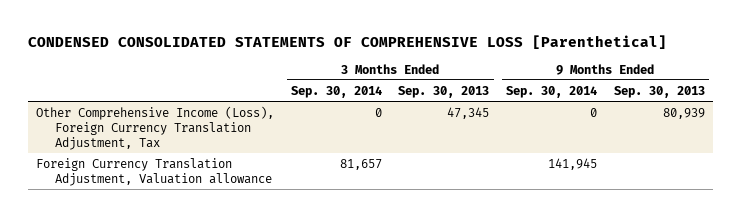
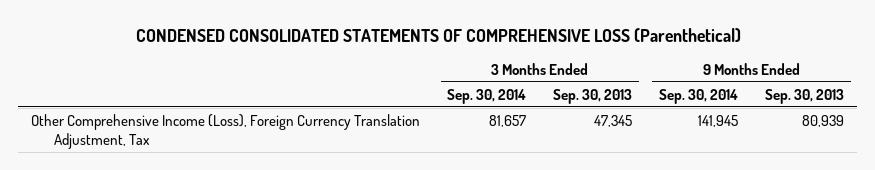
[27,34,667,49] CONDENSED CONSOLIDATED STATEMENTS OF COMPREHENSIVE LOSS [Parenthetical] -> [135,27,741,42] CONDENSED CONSOLIDATED STATEMENTS OF COMPREHENSIVE LOSS (Parenthetical)
[36,157,272,186] Foreign Currency Translation Adjustment, Valuation allowance -> none
[374,107,382,117] 0 -> [489,115,527,128] 81,657
[590,107,598,117] 0 -> [698,115,739,128] 141,945

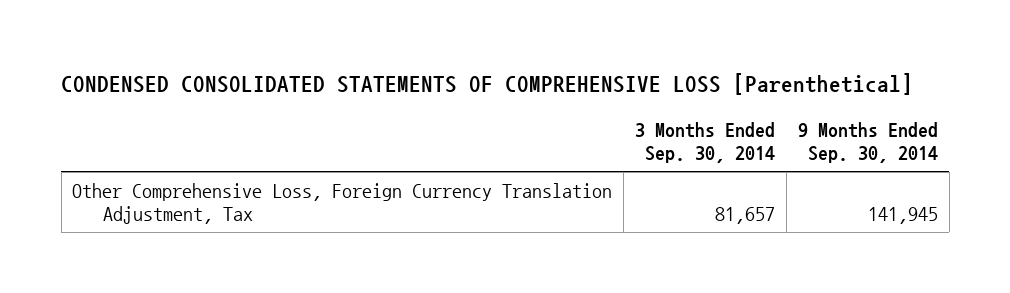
[135,27,741,42] CONDENSED CONSOLIDATED STATEMENTS OF COMPREHENSIVE LOSS (Parenthetical) -> [61,73,914,96] CONDENSED CONSOLIDATED STATEMENTS OF COMPREHENSIVE LOSS [Parenthetical]
[553,88,633,104] Sep. 30, 2013 -> none
[764,88,844,104] Sep. 30, 2013 -> none
[31,114,421,149] Other Comprehensive Income (Loss), Foreign Currency Translation Adjustment, Tax -> [72,183,613,224] Other Comprehensive Loss, Foreign Currency Translation Adjustment, Tax

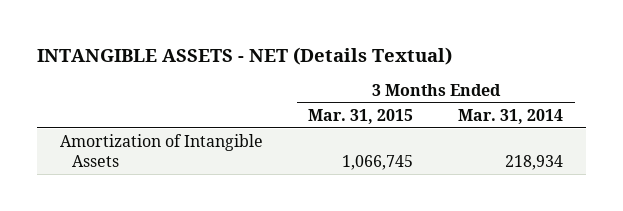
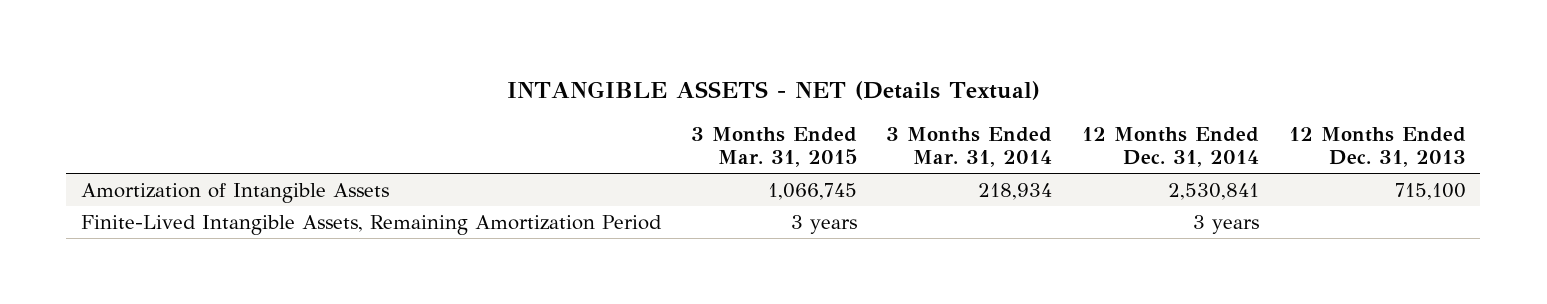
none -> [1081,126,1259,168] 12 Months Ended Dec. 31, 2014
none -> [1288,126,1466,168] 12 Months Ended Dec. 31, 2013
none -> [80,214,662,235] Finite-Lived Intangible Assets, Remaining Amortization Period

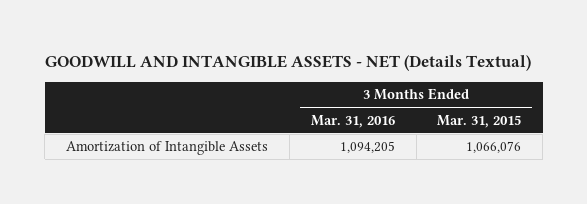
[507,80,1041,100] INTANGIBLE ASSETS - NET (Details Textual) -> [44,55,531,72] GOODWILL AND INTANGIBLE ASSETS - NET (Details Textual)
[886,126,1053,168] 3 Months Ended Mar. 31, 2014 -> none
[1081,126,1259,168] 12 Months Ended Dec. 31, 2014 -> none
[1288,126,1466,168] 12 Months Ended Dec. 31, 2013 -> none
none -> [310,114,395,128] Mar. 31, 2016
[80,214,662,235] Finite-Lived Intangible Assets, Remaining Amortization Period -> none
[767,182,857,200] 1,066,745 -> [466,141,522,154] 1,066,076

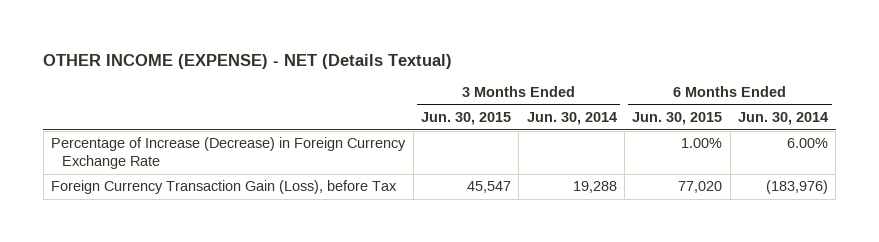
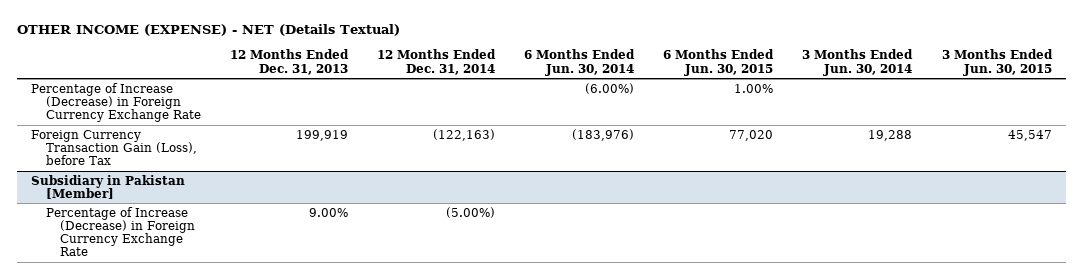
none -> [229,49,349,75] 12 Months Ended Dec. 31, 2013
none -> [376,49,496,75] 12 Months Ended Dec. 31, 2014
[786,138,828,149] 6.00% -> [585,82,635,94] (6.00%)
none -> [31,174,186,199] Subsidiary in Pakistan [Member]
none -> [45,206,195,257] Percentage of Increase (Decrease) in Foreign Currency Exchange Rate

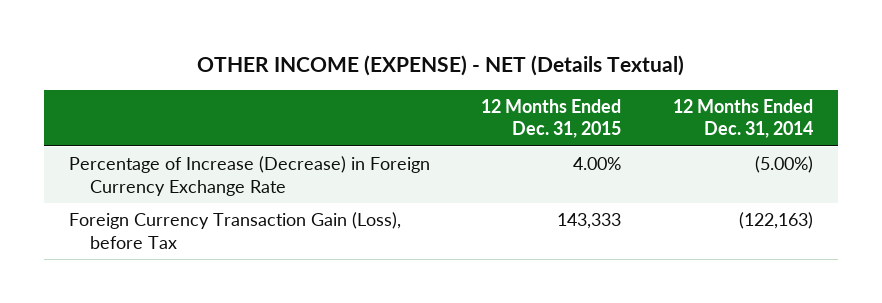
[229,49,349,75] 12 Months Ended Dec. 31, 2013 -> none
[524,49,636,76] 6 Months Ended Jun. 30, 2014 -> none
[663,49,775,76] 6 Months Ended Jun. 30, 2015 -> none
[802,49,914,76] 3 Months Ended Jun. 30, 2014 -> none
[941,49,1053,76] 3 Months Ended Jun. 30, 2015 -> none
none -> [481,98,622,139] 12 Months Ended Dec. 31, 2015
[31,82,201,123] Percentage of Increase (Decrease) in Foreign Currency Exchange Rate -> none
[31,174,186,199] Subsidiary in Pakistan [Member] -> none
[31,129,197,166] Foreign Currency Transaction Gain (Loss), before Tax -> [69,212,402,249] Foreign Currency Transaction Gain (Loss), before Tax

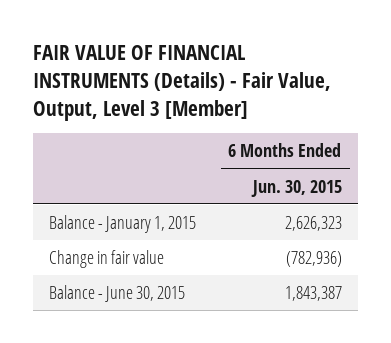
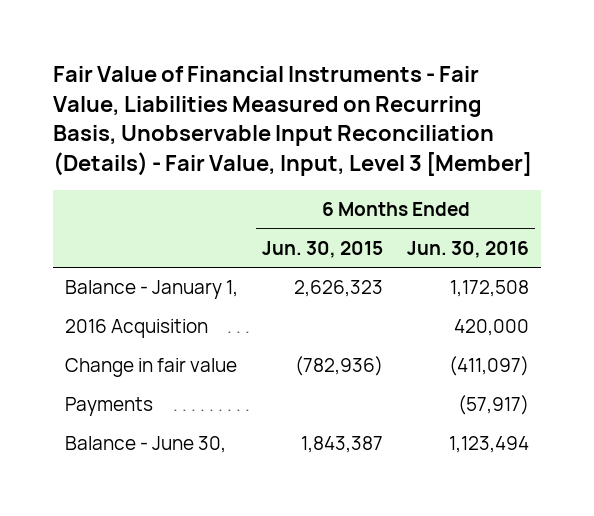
[32,45,331,121] FAIR VALUE OF FINANCIAL INSTRUMENTS (Details) - Fair Value, Output, Level 3 [Member] -> [52,66,532,176] Fair Value of Financial Instruments - Fair Value, Liabilities Measured on Recurring Basis, Unobservable Input Reconciliation (Details) - Fair Value, Input, Level 3 [Member]
none -> [407,240,530,258] Jun. 30, 2016
[49,214,197,233] Balance - January 1, 2015 -> [64,280,238,300] Balance - January 1,
none -> [64,319,208,339] 2016 Acquisition
none -> [64,397,153,417] Payments
[49,284,186,302] Balance - June 30, 2015 -> [64,436,226,454] Balance - June 30,

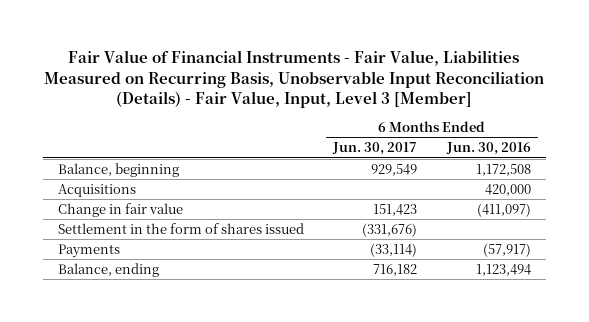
[261,240,383,258] Jun. 30, 2015 -> none
none -> [332,142,418,156] Jun. 30, 2017
[64,280,238,300] Balance - January 1, -> [57,162,179,177] Balance, beginning
[64,319,208,339] 2016 Acquisition -> [57,183,136,197] Acquisitions
none -> [57,222,304,234] Settlement in the form of shares issued
[64,436,226,454] Balance - June 30, -> [57,262,159,277] Balance, ending

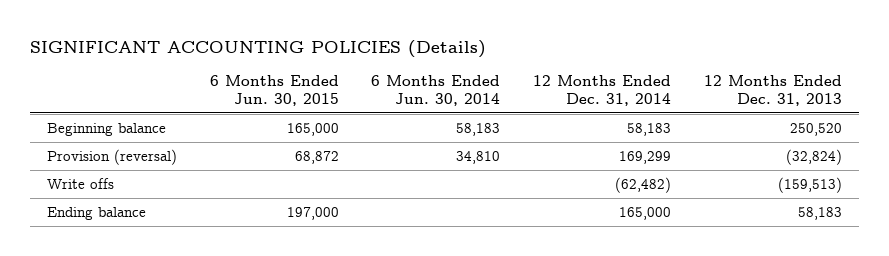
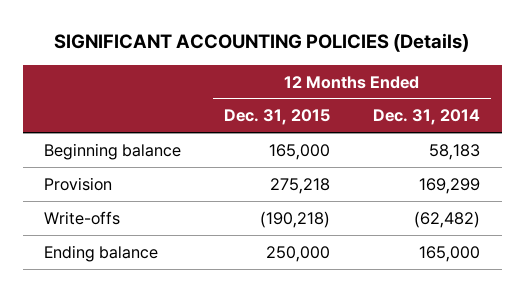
[209,75,339,106] 6 Months Ended Jun. 30, 2015 -> none
[371,75,501,106] 6 Months Ended Jun. 30, 2014 -> none
[704,75,843,106] 12 Months Ended Dec. 31, 2013 -> none
none -> [224,109,331,126] Dec. 31, 2015
[46,149,177,166] Provision (reversal) -> [44,176,113,191] Provision
[46,178,114,190] Write offs -> [44,210,121,225] Write-offs

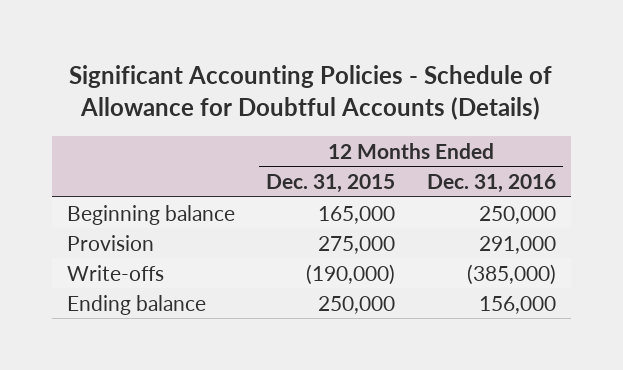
[54,33,470,53] SIGNIFICANT ACCOUNTING POLICIES (Details) -> [69,64,553,120] Significant Accounting Policies - Schedule of Allowance for Doubtful Accounts (Details)
[373,109,481,126] Dec. 31, 2014 -> none
none -> [426,174,556,194] Dec. 31, 2016
[270,177,331,194] 275,218 -> [318,235,396,254] 275,000
[260,210,331,228] (190,218) -> [306,263,396,285] (190,000)

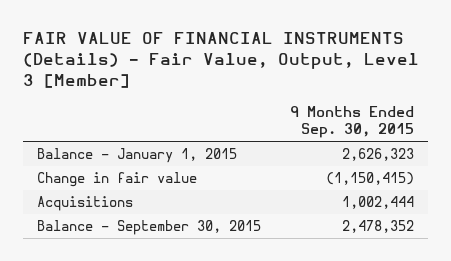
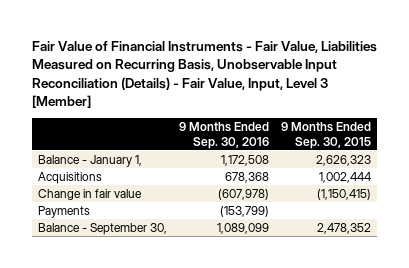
[23,32,420,89] FAIR VALUE OF FINANCIAL INSTRUMENTS (Details) - Fair Value, Output, Level 3 [Member] -> [32,40,378,109] Fair Value of Financial Instruments - Fair Value, Liabilities Measured on Recurring Basis, Unobservable Input Reconciliation (Details) - Fair Value, Input, Level 3 [Member]
none -> [179,122,270,149] 9 Months Ended Sep. 30, 2016
[37,148,238,164] Balance - January 1, 2015 -> [38,155,143,168] Balance - January 1,
[37,172,198,188] Change in fair value -> [38,189,143,201] Change in fair value
none -> [38,206,91,219] Payments
[37,220,262,236] Balance - September 30, 2015 -> [38,223,168,236] Balance - September 30,

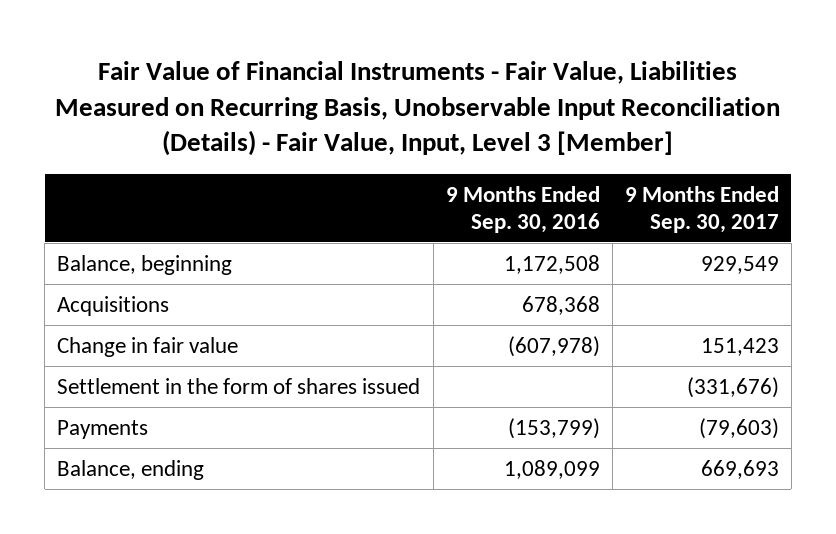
[281,122,372,149] 9 Months Ended Sep. 30, 2015 -> none
none -> [624,185,779,234] 9 Months Ended Sep. 30, 2017
[38,155,143,168] Balance - January 1, -> [57,254,233,275] Balance, beginning
none -> [57,377,421,394] Settlement in the form of shares issued
[38,223,168,236] Balance - September 30, -> [57,459,205,480] Balance, ending

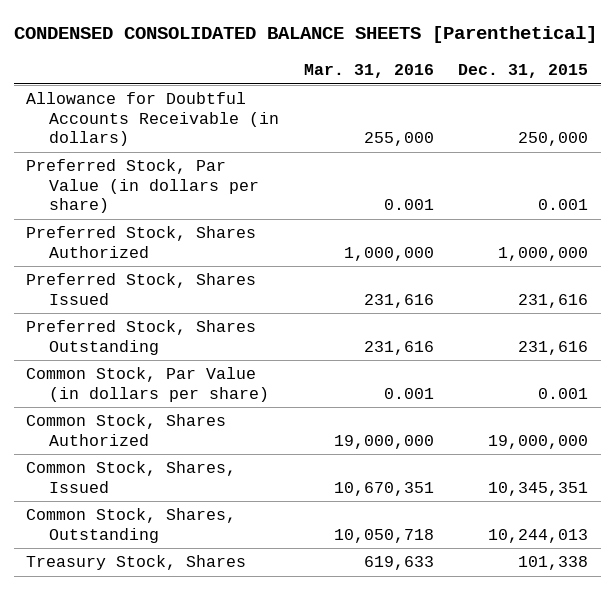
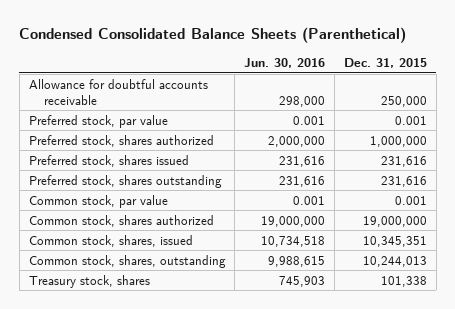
[13,26,597,44] CONDENSED CONSOLIDATED BALANCE SHEETS [Parenthetical] -> [19,27,407,44] Condensed Consolidated Balance Sheets (Parenthetical)
[303,64,434,79] Mar. 31, 2016 -> none
none -> [244,57,326,68] Jun. 30, 2016
[26,92,279,147] Allowance for Doubtful Accounts Receivable (in dollars) -> [28,78,208,105] Allowance for doubtful accounts receivable
[26,159,259,214] Preferred Stock, Par Value (in dollars per share) -> [28,114,168,128] Preferred stock, par value
[26,226,257,258] Preferred Stock, Shares Authorized -> [28,134,214,147] Preferred stock, shares authorized
[26,273,257,305] Preferred Stock, Shares Issued -> [28,154,189,167] Preferred stock, shares issued
[26,320,257,355] Preferred Stock, Shares Outstanding -> [28,174,222,188] Preferred stock, shares outstanding
[26,367,269,402] Common Stock, Par Value (in dollars per share) -> [28,194,168,208] Common stock, par value
[26,414,227,446] Common Stock, Shares Authorized -> [28,214,214,227] Common stock, shares authorized
[26,461,237,493] Common Stock, Shares, Issued -> [28,234,193,247] Common stock, shares, issued
[26,508,237,543] Common Stock, Shares, Outstanding -> [28,254,226,268] Common stock, shares, outstanding
[26,555,247,571] Treasury Stock, Shares -> [28,274,150,288] Treasury stock, shares

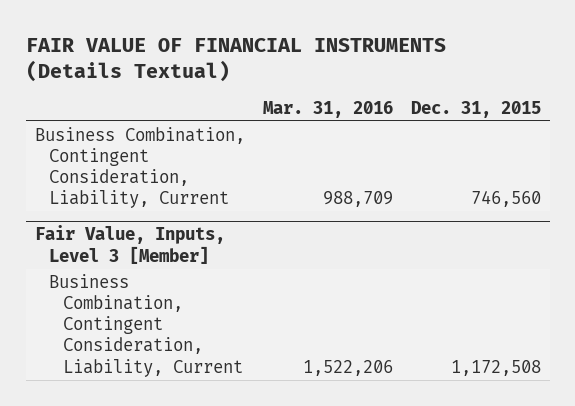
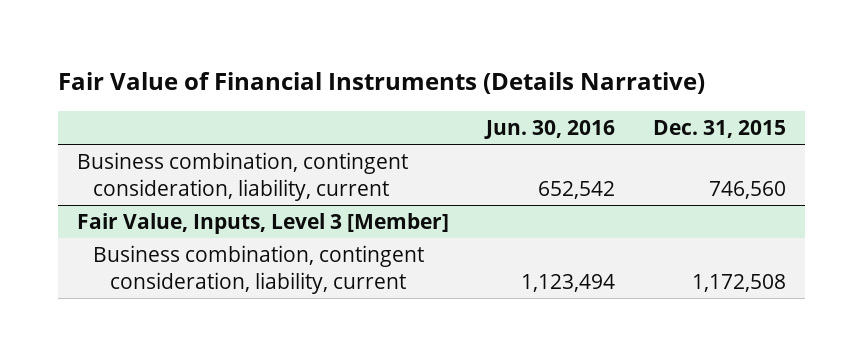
[25,38,446,83] FAIR VALUE OF FINANCIAL INSTRUMENTS (Details Textual) -> [57,72,705,95] Fair Value of Financial Instruments (Details Narrative)
[262,101,393,119] Mar. 31, 2016 -> none
none -> [484,120,616,140] Jun. 30, 2016
[34,126,245,209] Business Combination, Contingent Consideration, Liability, Current -> [76,151,408,201] Business combination, contingent consideration, liability, current
[48,273,243,377] Business Combination, Contingent Consideration, Liability, Current -> [93,244,425,294] Business combination, contingent consideration, liability, current

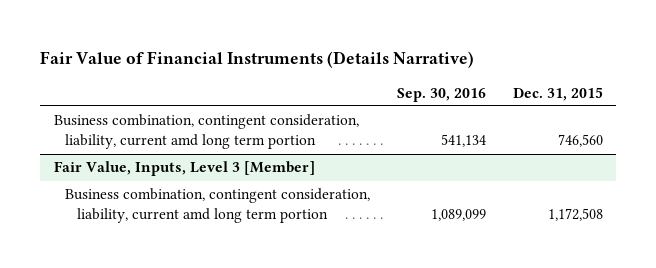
[484,120,616,140] Jun. 30, 2016 -> none
none -> [396,87,486,102] Sep. 30, 2016
[76,151,408,201] Business combination, contingent consideration, liability, current -> [53,114,359,150] Business combination, contingent consideration, liability, current amd long term portion
[93,244,425,294] Business combination, contingent consideration, liability, current -> [65,188,371,224] Business combination, contingent consideration, liability, current amd long term portion

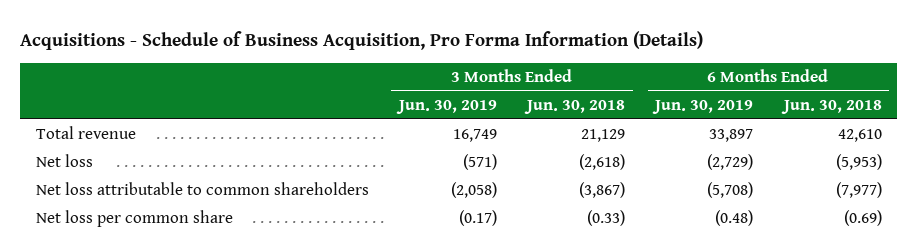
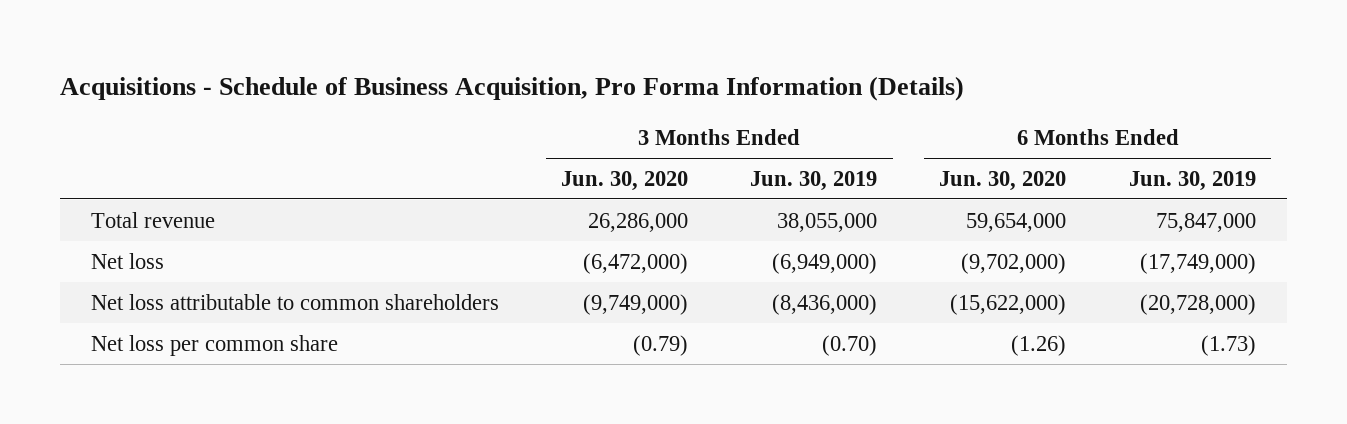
[524,100,626,115] Jun. 30, 2018 -> none
[780,100,882,115] Jun. 30, 2018 -> none
none -> [561,171,689,192] Jun. 30, 2020
none -> [939,171,1067,192] Jun. 30, 2020
[452,129,497,143] 16,749 -> [777,212,878,232] 38,055,000
[709,129,754,143] 33,897 -> [1155,212,1256,232] 75,847,000
[462,154,497,171] (571) -> [772,252,878,274] (6,949,000)
[707,154,754,171] (2,729) -> [1139,252,1256,274] (17,749,000)
[450,182,497,199] (2,058) -> [772,293,878,315] (8,436,000)
[707,182,754,199] (5,708) -> [1139,293,1256,315] (20,728,000)
[458,210,497,227] (0.17) -> [822,334,878,356] (0.70)
[715,210,754,227] (0.48) -> [1200,334,1256,356] (1.73)

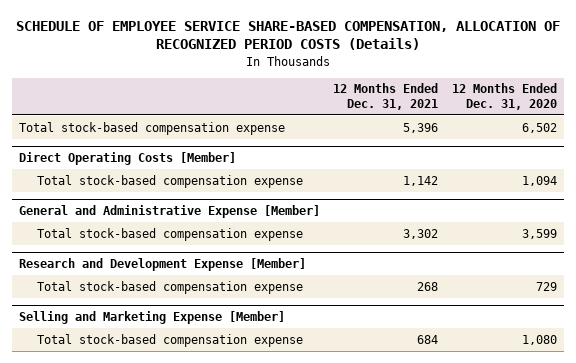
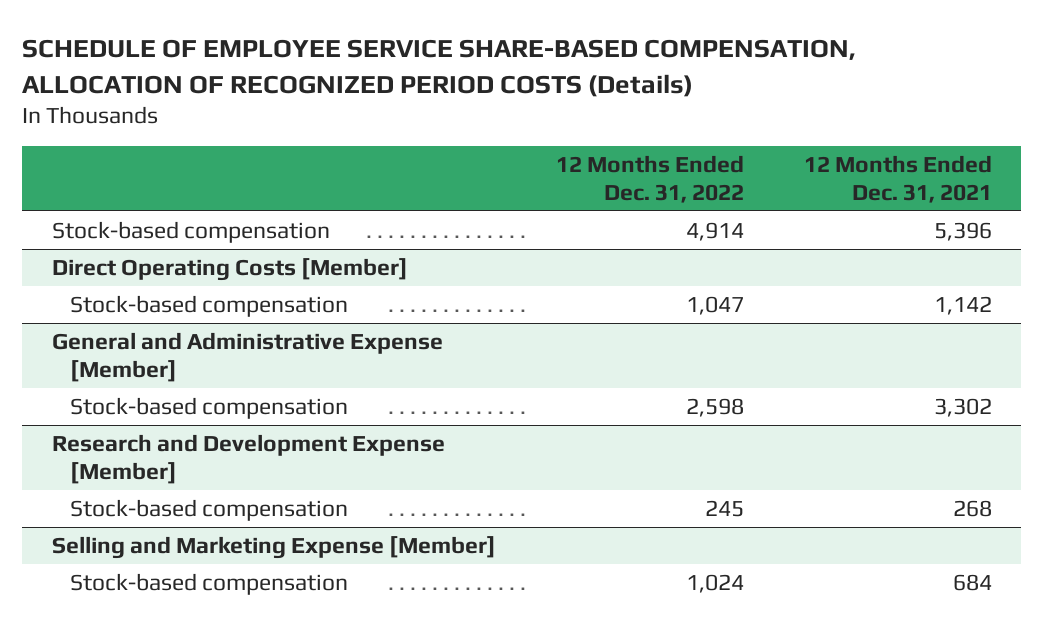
[452,83,558,110] 12 Months Ended Dec. 31, 2020 -> none
none -> [555,154,744,203] 12 Months Ended Dec. 31, 2022
[18,121,285,135] Total stock-based compensation expense -> [51,220,330,243] Stock-based compensation
[36,174,303,188] Total stock-based compensation expense -> [69,294,348,317] Stock-based compensation
[36,227,303,241] Total stock-based compensation expense -> [69,396,348,419] Stock-based compensation
[36,280,303,294] Total stock-based compensation expense -> [69,498,348,521] Stock-based compensation
[36,333,303,347] Total stock-based compensation expense -> [69,572,348,595] Stock-based compensation

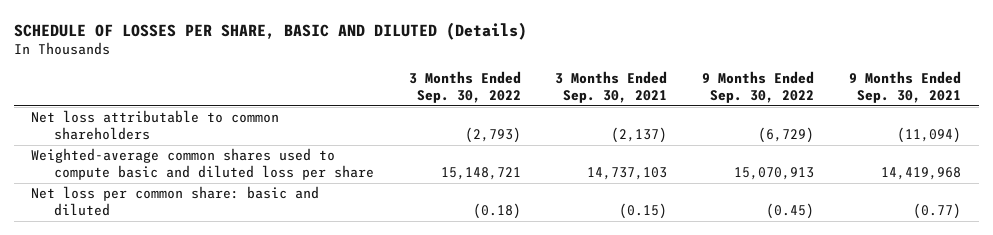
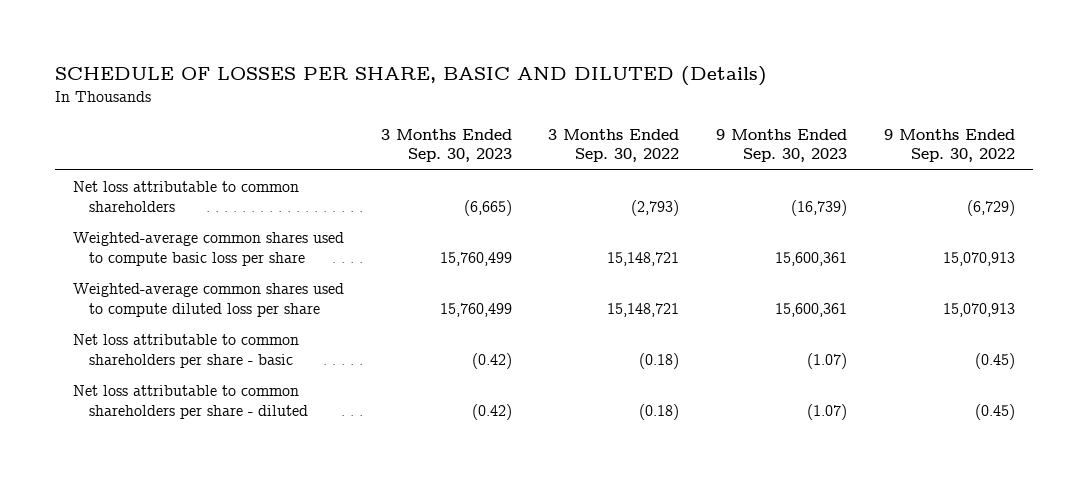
[555,71,668,104] 3 Months Ended Sep. 30, 2021 -> none
[849,71,962,104] 9 Months Ended Sep. 30, 2021 -> none
none -> [380,128,512,163] 3 Months Ended Sep. 30, 2023
none -> [716,128,848,163] 9 Months Ended Sep. 30, 2023
[31,148,374,181] Weighted-average common shares used to compute basic and diluted loss per share -> [73,232,345,267] Weighted-average common shares used to compute basic loss per share
none -> [73,283,345,318] Weighted-average common shares used to compute diluted loss per share
[31,186,320,217] Net loss per common share: basic and diluted -> [73,334,300,369] Net loss attributable to common shareholders per share - basic
none -> [73,385,309,420] Net loss attributable to common shareholders per share - diluted

